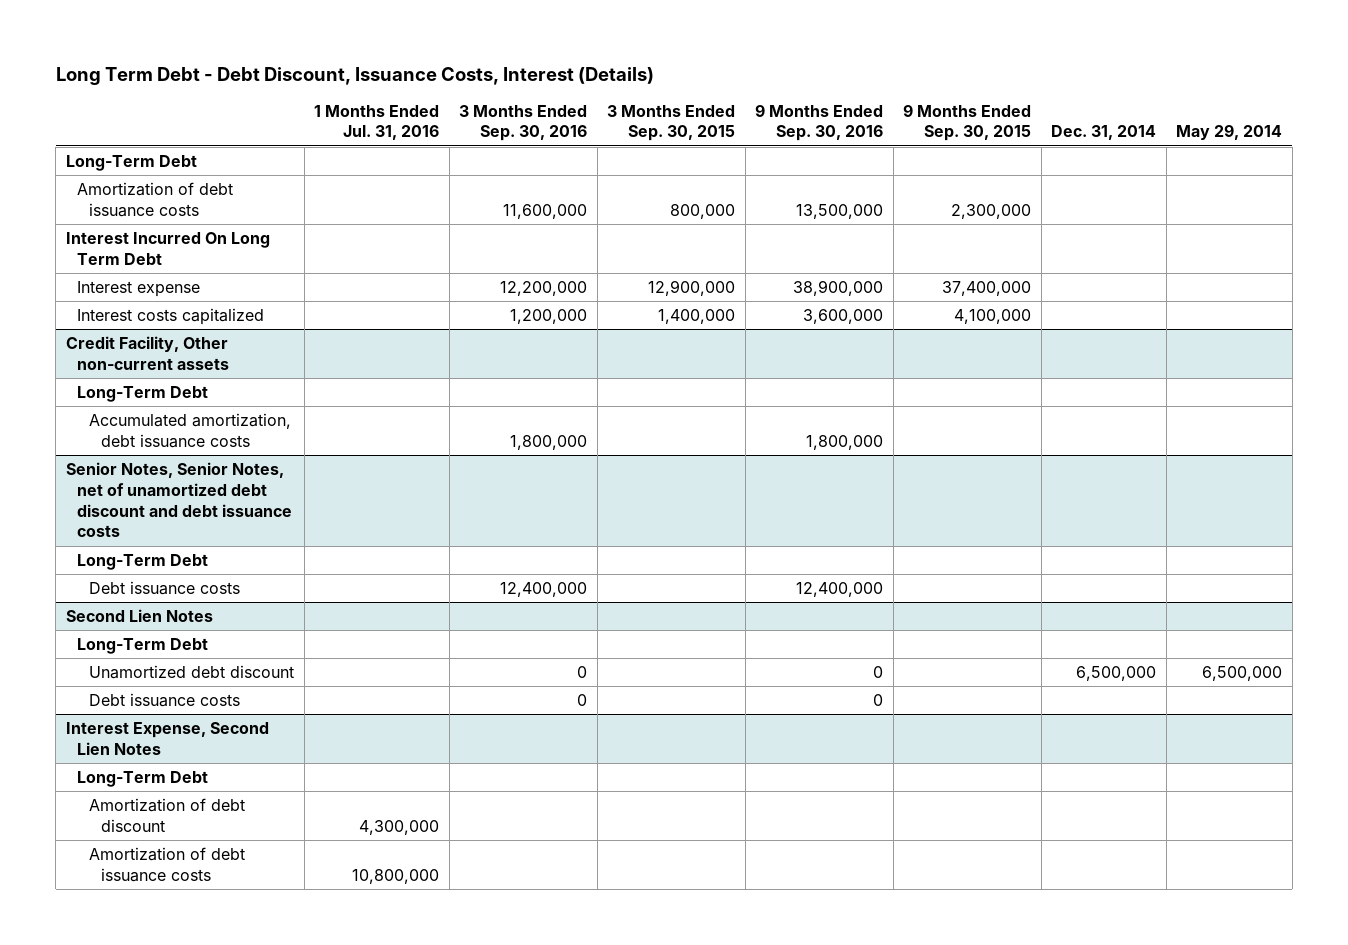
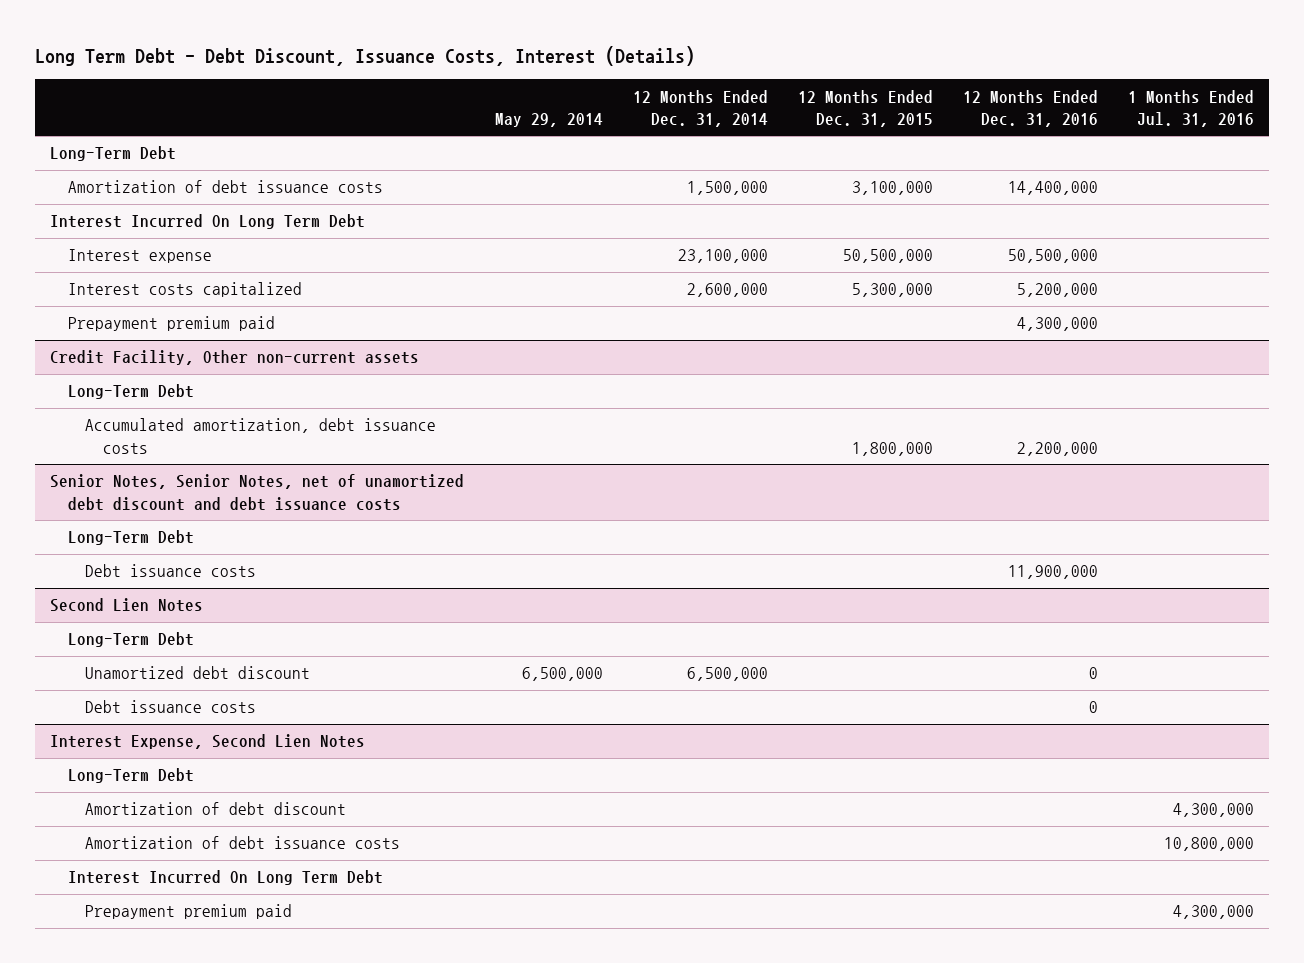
[459,104,588,142] 3 Months Ended Sep. 30, 2016 -> none
[607,104,736,142] 3 Months Ended Sep. 30, 2015 -> none
[755,103,884,142] 9 Months Ended Sep. 30, 2016 -> none
[903,103,1032,142] 9 Months Ended Sep. 30, 2015 -> none
[1051,125,1157,141] Dec. 31, 2014 -> none
none -> [632,89,768,127] 12 Months Ended Dec. 31, 2014
none -> [797,89,933,127] 12 Months Ended Dec. 31, 2015
none -> [962,89,1098,127] 12 Months Ended Dec. 31, 2016
none -> [67,316,275,332] Prepayment premium paid
none -> [67,870,383,886] Interest Incurred On Long Term Debt
none -> [85,904,293,920] Prepayment premium paid

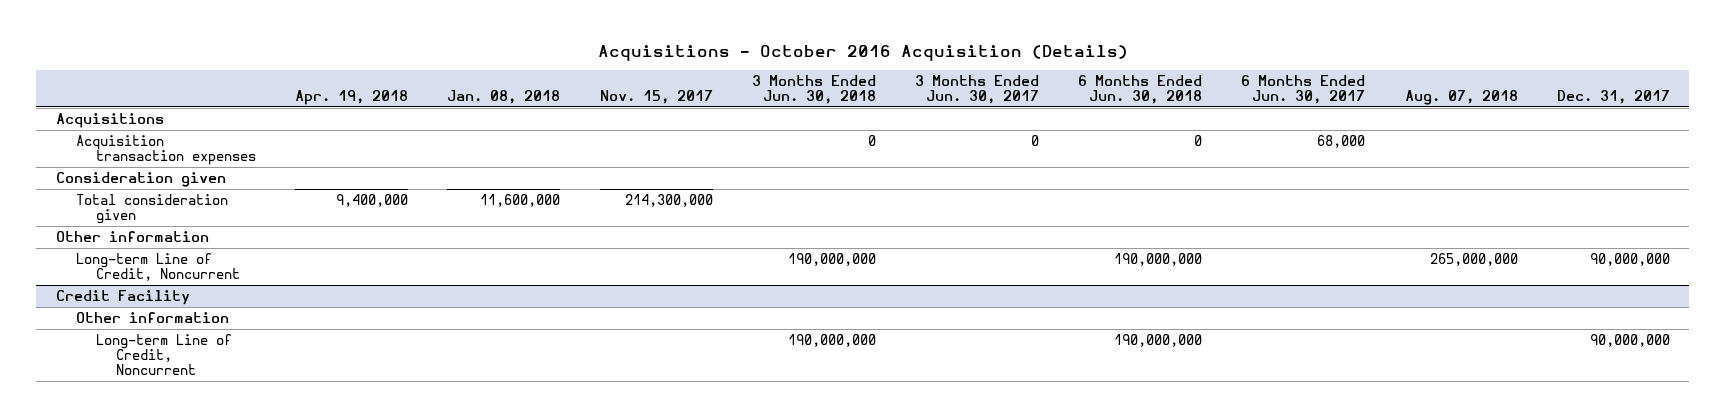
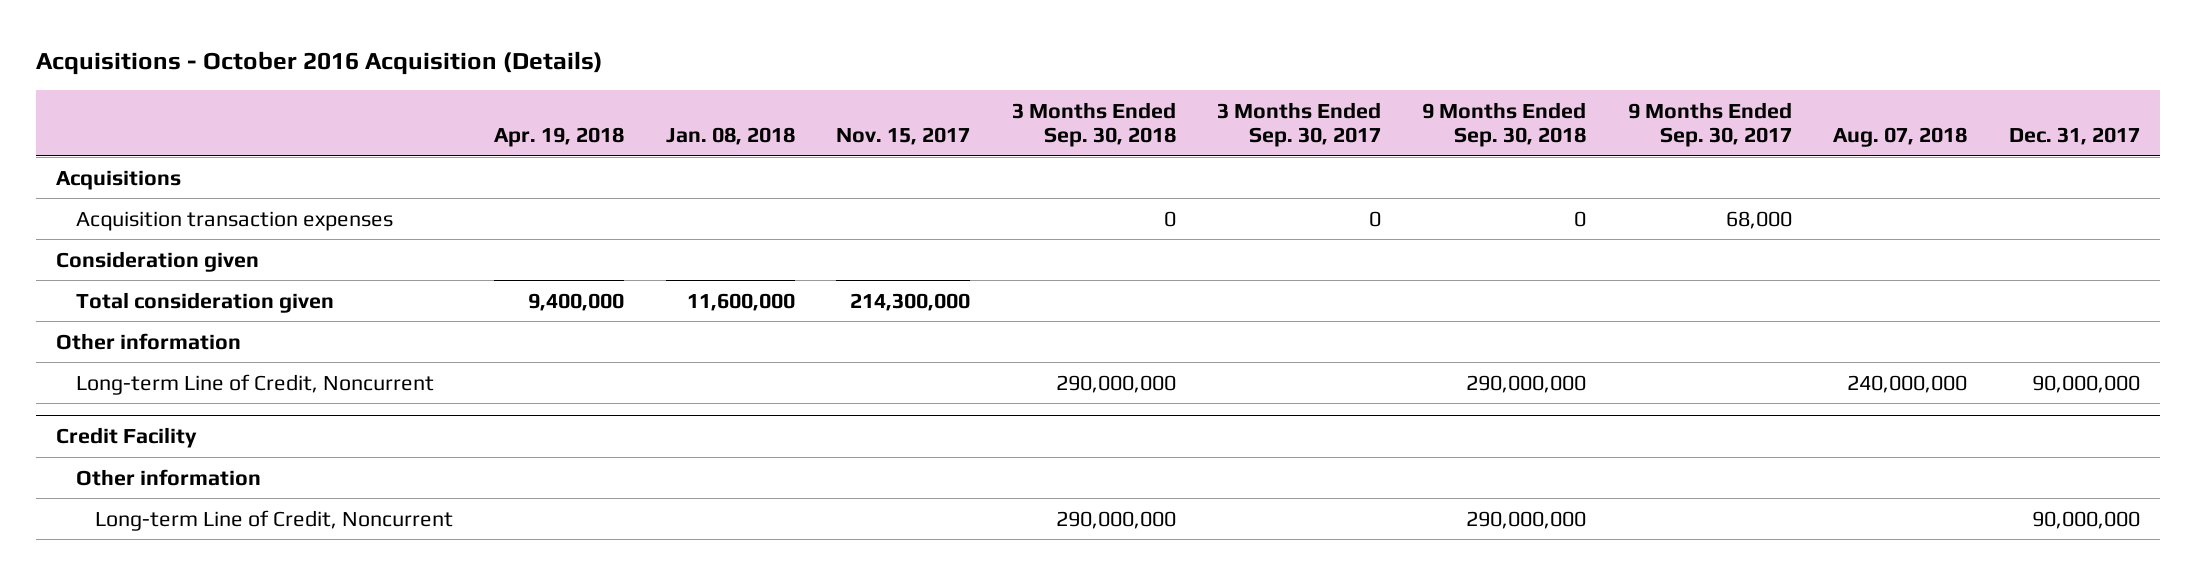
[751,74,876,104] 3 Months Ended Jun. 30, 2018 -> none
[915,74,1040,104] 3 Months Ended Jun. 30, 2017 -> none
[1078,74,1203,104] 6 Months Ended Jun. 30, 2018 -> none
[1241,74,1366,104] 6 Months Ended Jun. 30, 2017 -> none
none -> [1011,101,1176,148] 3 Months Ended Sep. 30, 2018
none -> [1216,101,1381,148] 3 Months Ended Sep. 30, 2017
none -> [1422,101,1587,148] 9 Months Ended Sep. 30, 2018
none -> [1627,101,1792,148] 9 Months Ended Sep. 30, 2017
[1429,252,1518,266] 265,000,000 -> [1847,374,1968,393] 240,000,000

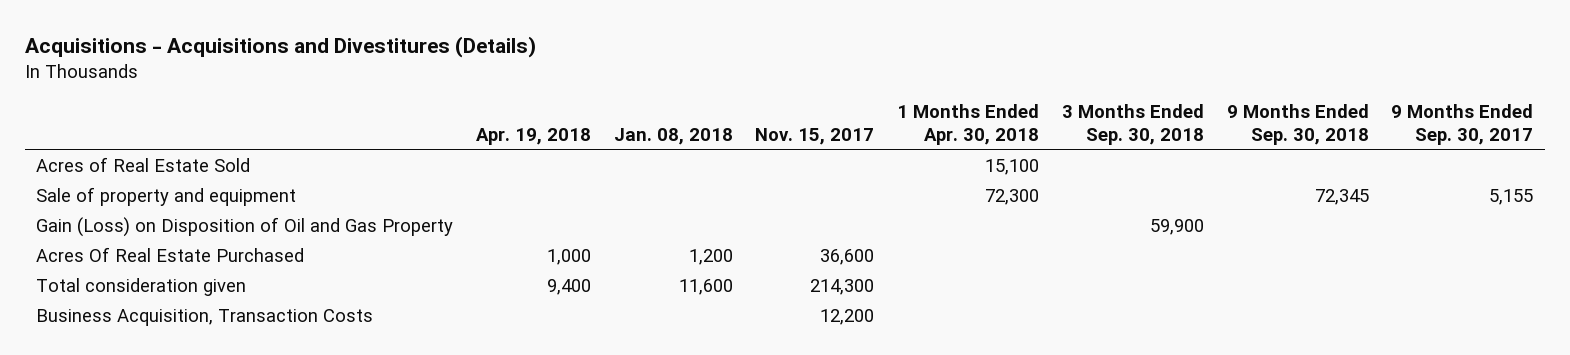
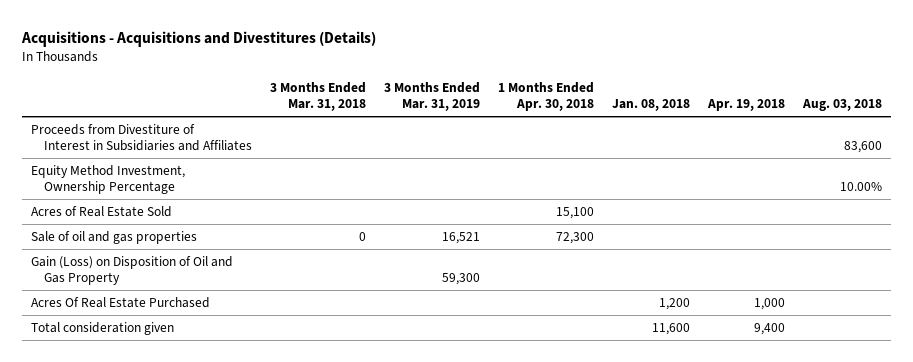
[755,127,875,145] Nov. 15, 2017 -> none
[1061,103,1204,145] 3 Months Ended Sep. 30, 2018 -> none
[1226,103,1369,145] 9 Months Ended Sep. 30, 2018 -> none
[1391,103,1534,145] 9 Months Ended Sep. 30, 2017 -> none
none -> [270,81,367,112] 3 Months Ended Mar. 31, 2018
none -> [384,81,481,112] 3 Months Ended Mar. 31, 2019
none -> [801,99,882,112] Aug. 03, 2018
none -> [30,123,253,152] Proceeds from Divestiture of Interest in Subsidiaries and Affiliates
none -> [30,164,185,195] Equity Method Investment, Ownership Percentage
[36,186,297,206] Sale of property and equipment -> [30,230,197,244] Sale of oil and gas properties
[36,308,374,326] Business Acquisition, Transaction Costs -> none

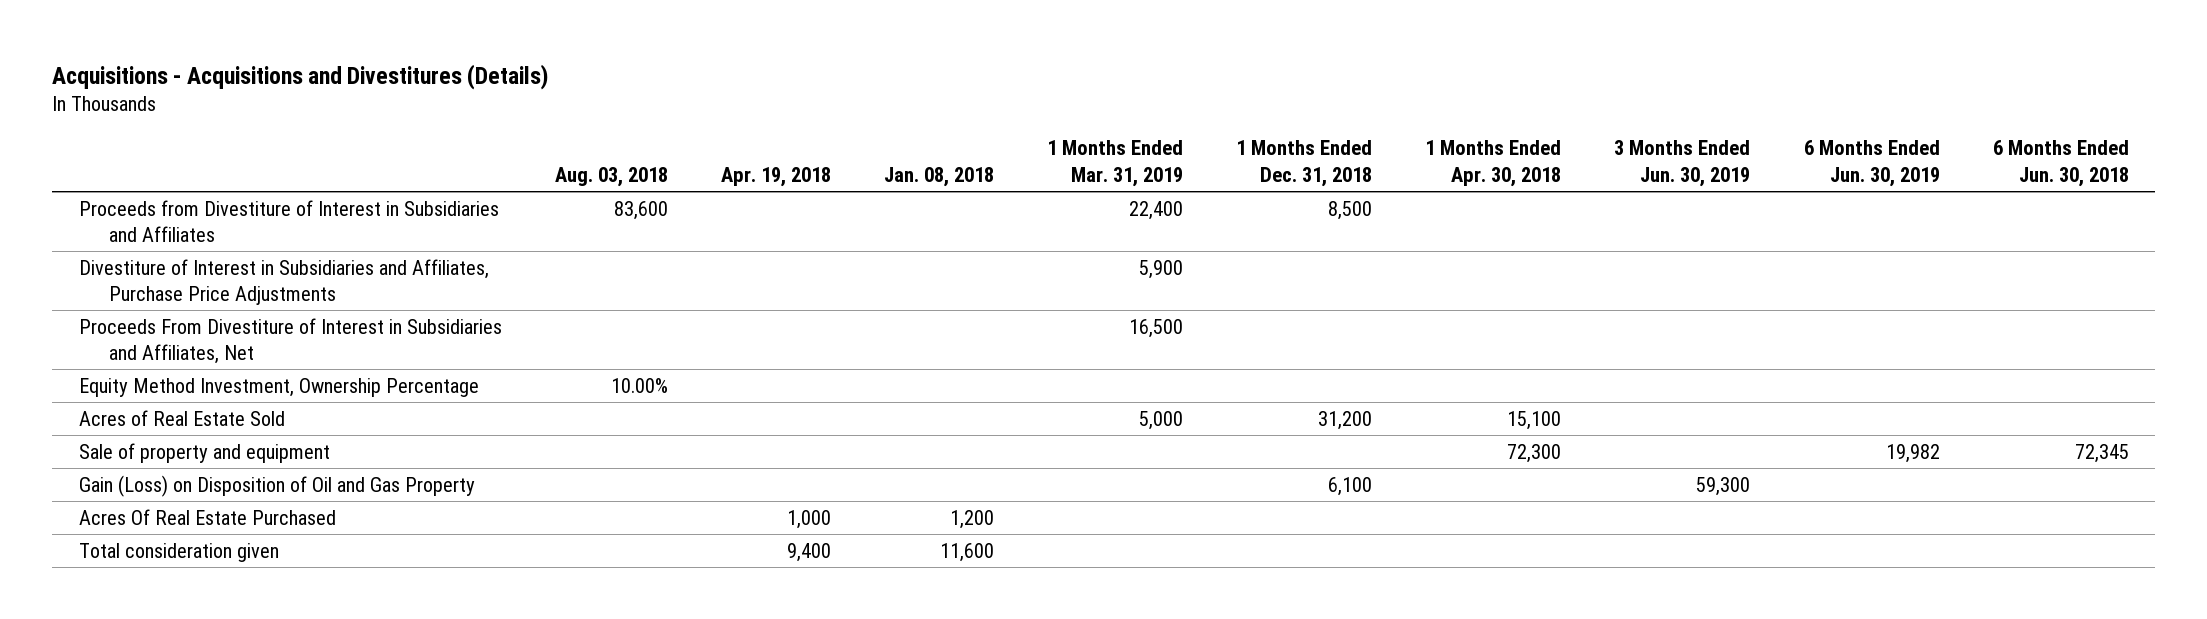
[270,81,367,112] 3 Months Ended Mar. 31, 2018 -> none
[384,81,481,112] 3 Months Ended Mar. 31, 2019 -> none
none -> [1047,140,1184,187] 1 Months Ended Mar. 31, 2019
none -> [1236,140,1373,187] 1 Months Ended Dec. 31, 2018
none -> [1614,140,1751,187] 3 Months Ended Jun. 30, 2019
none -> [1803,140,1940,187] 6 Months Ended Jun. 30, 2019
none -> [1992,140,2129,187] 6 Months Ended Jun. 30, 2018
none -> [78,258,489,306] Divestiture of Interest in Subsidiaries and Affiliates, Purchase Price Adjustments
none -> [78,317,502,365] Proceeds From Divestiture of Interest in Subsidiaries and Affiliates, Net
[30,230,197,244] Sale of oil and gas properties -> [78,442,330,463] Sale of property and equipment

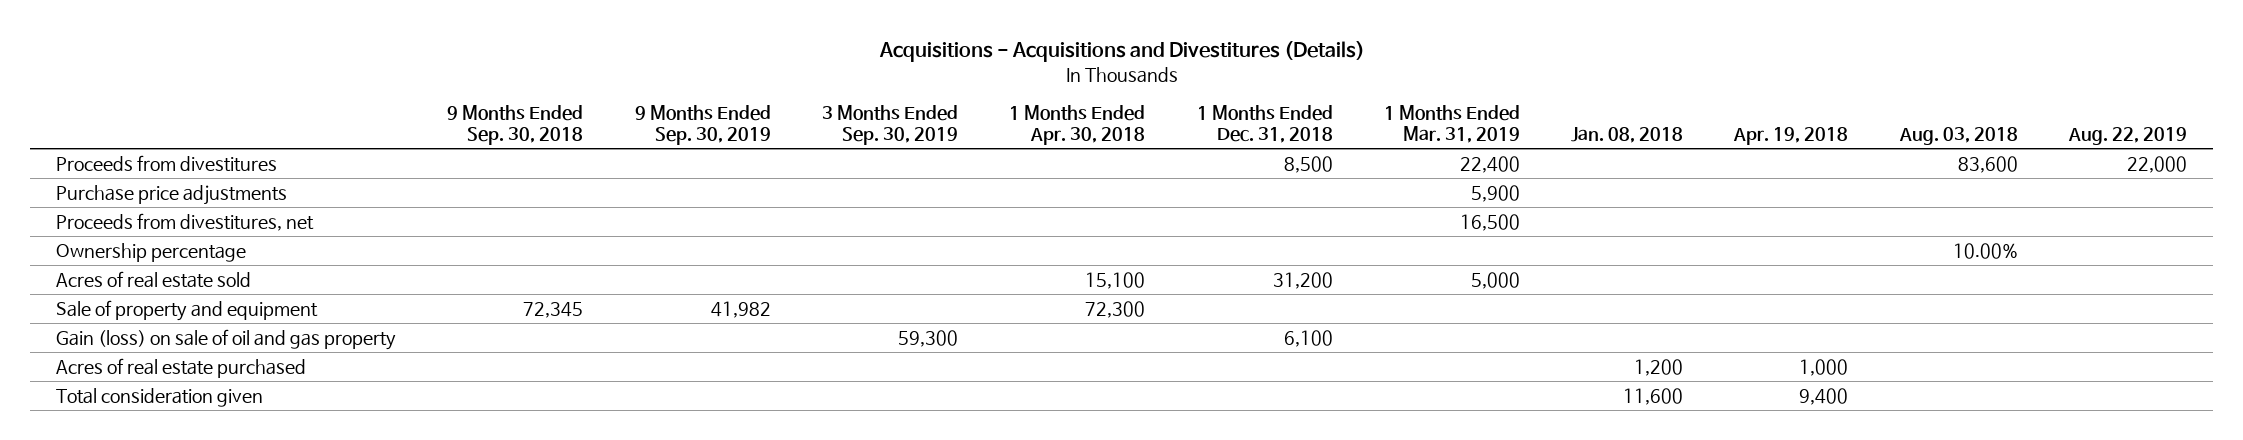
[1614,140,1751,187] 3 Months Ended Jun. 30, 2019 -> none
[1803,140,1940,187] 6 Months Ended Jun. 30, 2019 -> none
[1992,140,2129,187] 6 Months Ended Jun. 30, 2018 -> none
none -> [447,104,584,145] 9 Months Ended Sep. 30, 2018
none -> [634,104,771,145] 9 Months Ended Sep. 30, 2019
none -> [821,104,958,145] 3 Months Ended Sep. 30, 2019
none -> [2068,126,2188,145] Aug. 22, 2019
[78,199,499,243] Proceeds from Divestiture of Interest in Subsidiaries and Affiliates -> [56,154,278,172] Proceeds from divestitures
[78,258,489,306] Divestiture of Interest in Subsidiaries and Affiliates, Purchase Price Adjustments -> [56,184,288,205] Purchase price adjustments
[78,317,502,365] Proceeds From Divestiture of Interest in Subsidiaries and Affiliates, Net -> [56,212,315,231] Proceeds from divestitures, net
[78,377,479,397] Equity Method Investment, Ownership Percentage -> [56,242,247,262] Ownership percentage
[78,409,285,426] Acres of Real Estate Sold -> [56,270,252,288] Acres of real estate sold
[78,474,475,497] Gain (Loss) on Disposition of Oil and Gas Property -> [56,328,397,350] Gain (loss) on sale of oil and gas property
[78,508,336,525] Acres Of Real Estate Purchased -> [56,357,307,378] Acres of real estate purchased

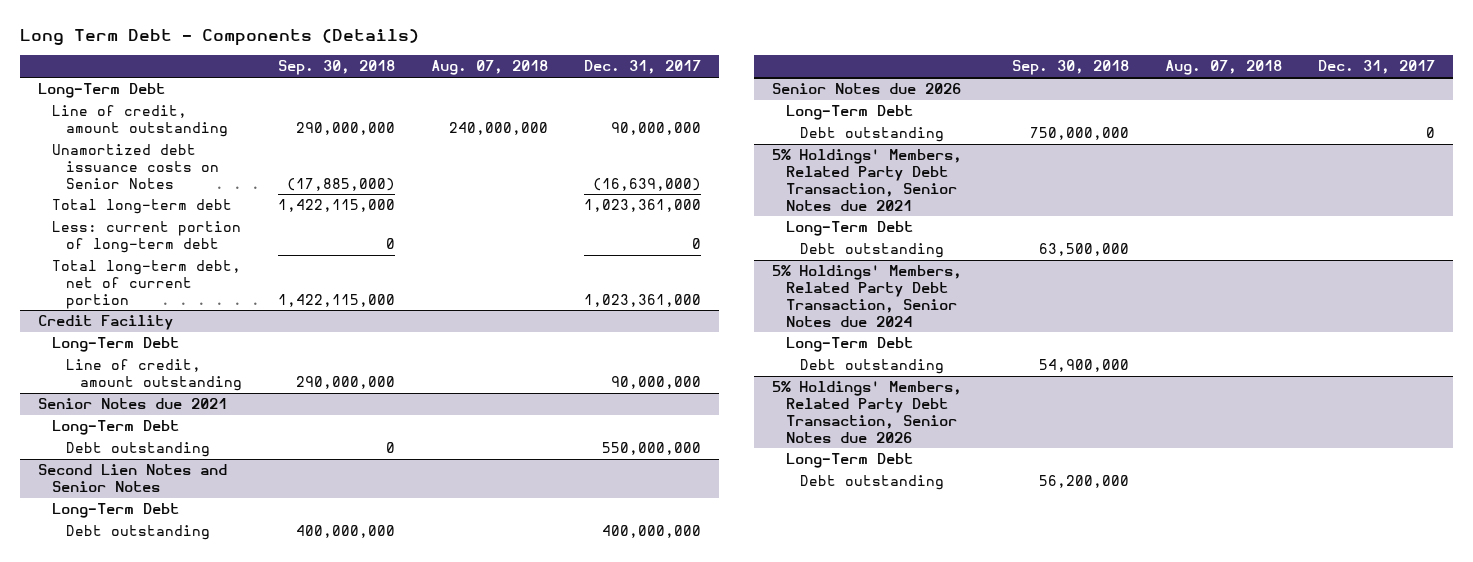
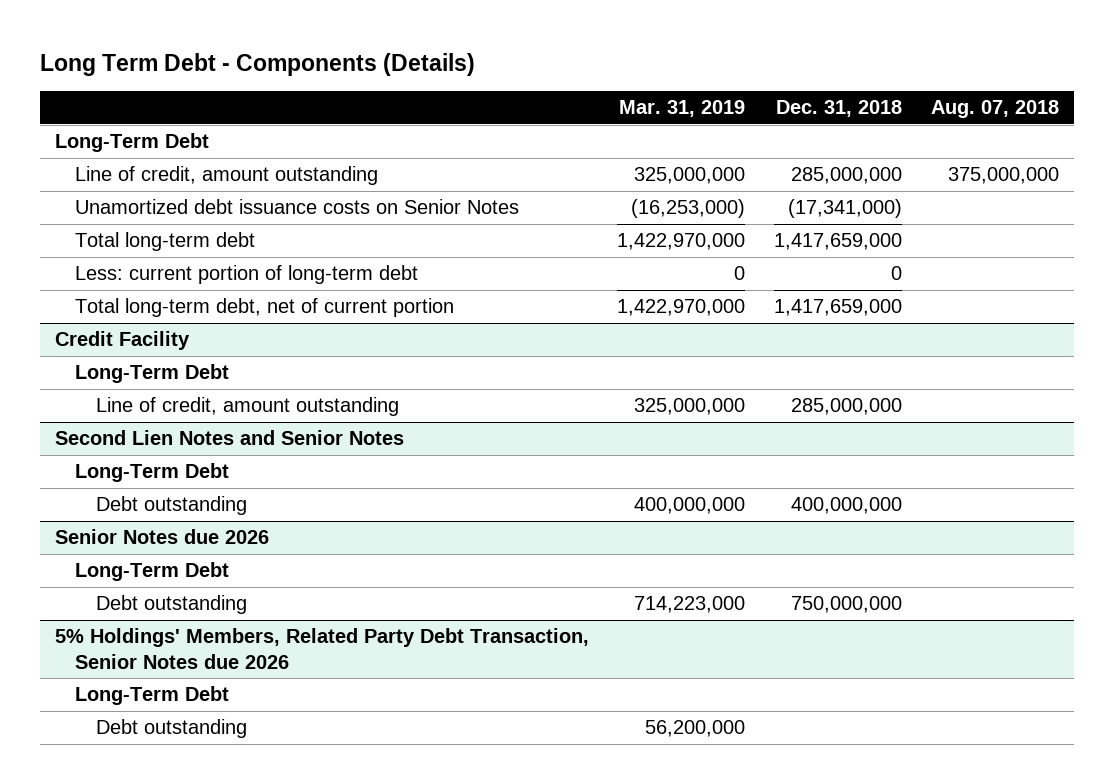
[277,60,395,76] Sep. 30, 2018 -> none
[584,60,702,75] Dec. 31, 2017 -> none
none -> [619,100,746,118] Mar. 31, 2019
none -> [776,100,903,118] Dec. 31, 2018
[448,122,548,136] 240,000,000 -> [948,167,1060,185] 375,000,000
[37,398,227,410] Senior Notes due 2021 -> none
[51,420,179,436] Long-Term Debt -> none
[65,442,210,458] Debt outstanding -> none
[771,149,962,211] 5% Holdings' Members, Related Party Debt Transaction, Senior Notes due 2021 -> none
[785,221,913,237] Long-Term Debt -> none
[799,243,944,259] Debt outstanding -> none
[771,265,962,327] 5% Holdings' Members, Related Party Debt Transaction, Senior Notes due 2024 -> none
[785,337,913,353] Long-Term Debt -> none
[799,359,944,375] Debt outstanding -> none

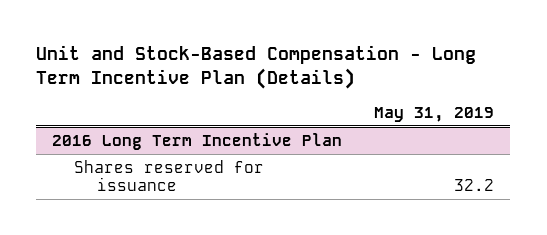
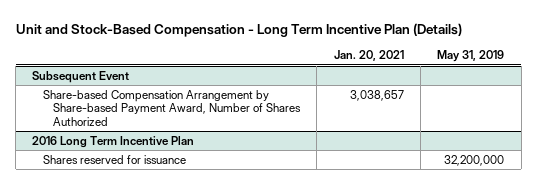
none -> [333,50,404,62] Jan. 20, 2021
none -> [32,70,130,83] Subsequent Event
none -> [42,89,302,126] Share-based Compensation Arrangement by Share-based Payment Award, Number of Shares Authorized
[454,178,495,191] 32.2 -> [444,154,505,166] 32,200,000

